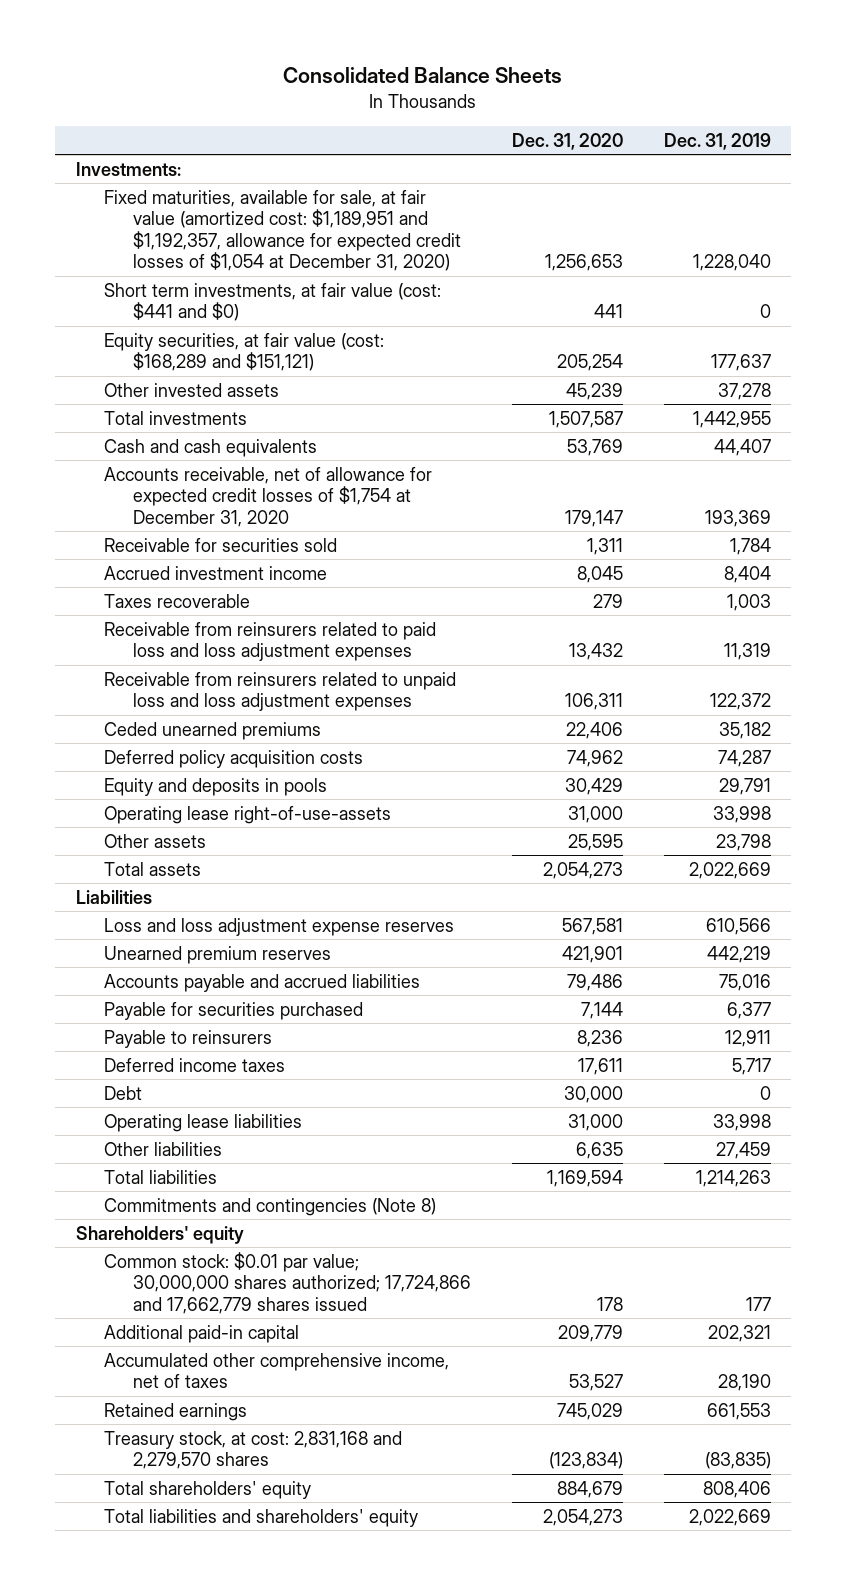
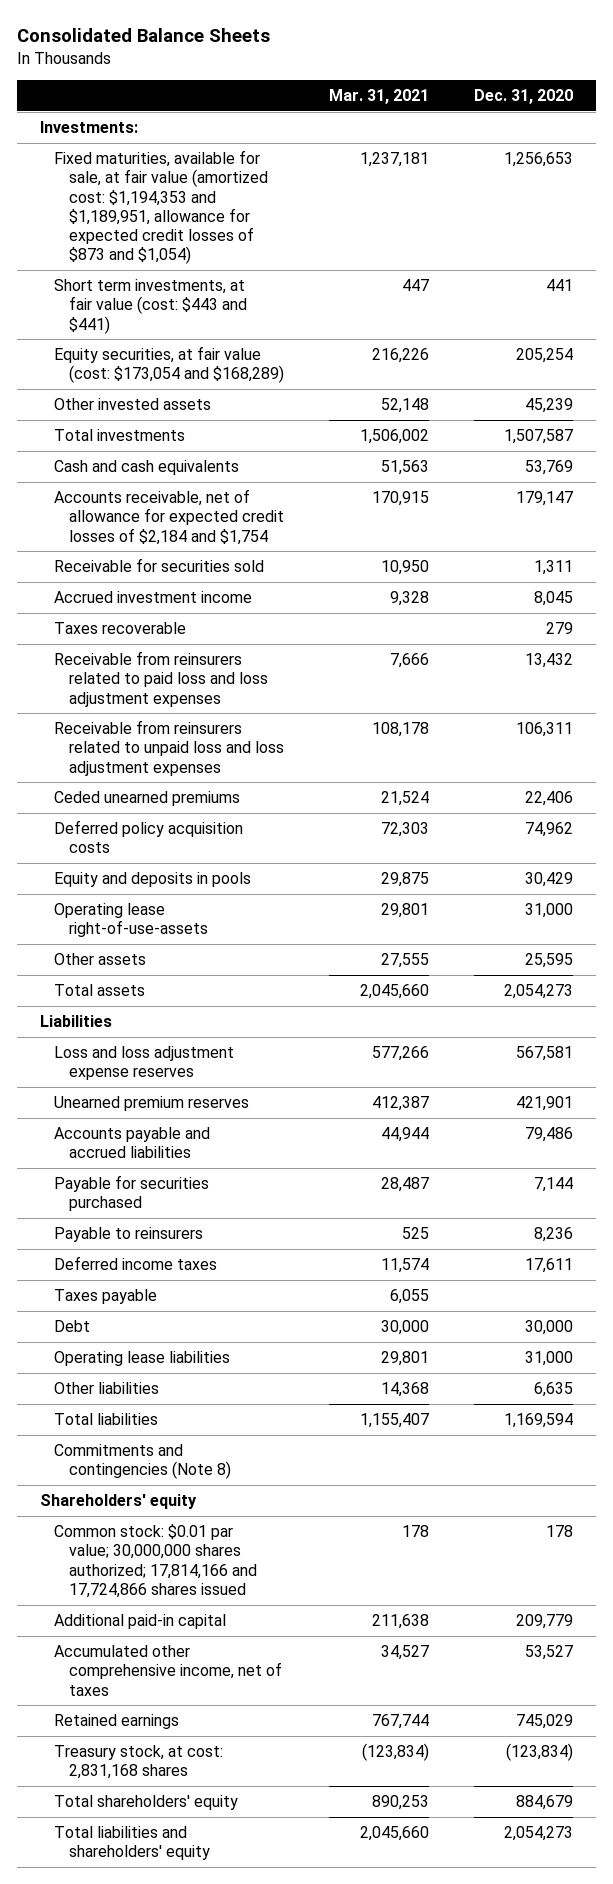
[663,132,771,150] Dec. 31, 2019 -> none
none -> [329,89,430,105] Mar. 31, 2021
[104,189,461,272] Fixed maturities, available for sale, at fair value (amortized cost: $1,189,951 and $1,192,357, allowance for expected credit losses of $1,054 at December 31, 2020) -> [54,150,268,265] Fixed maturities, available for sale, at fair value (amortized cost: $1,194,353 and $1,189,951, allowance for expected credit losses of $873 and $1,054)
[104,282,442,322] Short term investments, at fair value (cost: $441 and $0) -> [54,279,247,334] Short term investments, at fair value (cost: $443 and $441)
[104,332,385,372] Equity securities, at fair value (cost: $168,289 and $151,121) -> [54,346,284,384] Equity securities, at fair value (cost: $173,054 and $168,289)
[104,466,433,527] Accounts receivable, net of allowance for expected credit losses of $1,754 at December 31, 2020 -> [54,489,284,545] Accounts receivable, net of allowance for expected credit losses of $2,184 and $1,754
none -> [54,1289,158,1305] Taxes payable
[104,1251,471,1314] Common stock: $0.01 par value; 30,000,000 shares authorized; 17,724,866 and 17,662,779 shares issued -> [54,1524,257,1598] Common stock: $0.01 par value; 30,000,000 shares authorized; 17,814,166 and 17,724,866 shares issued
[104,1430,403,1470] Treasury stock, at cost: 2,831,168 and 2,279,570 shares -> [54,1745,224,1780] Treasury stock, at cost: 2,831,168 shares

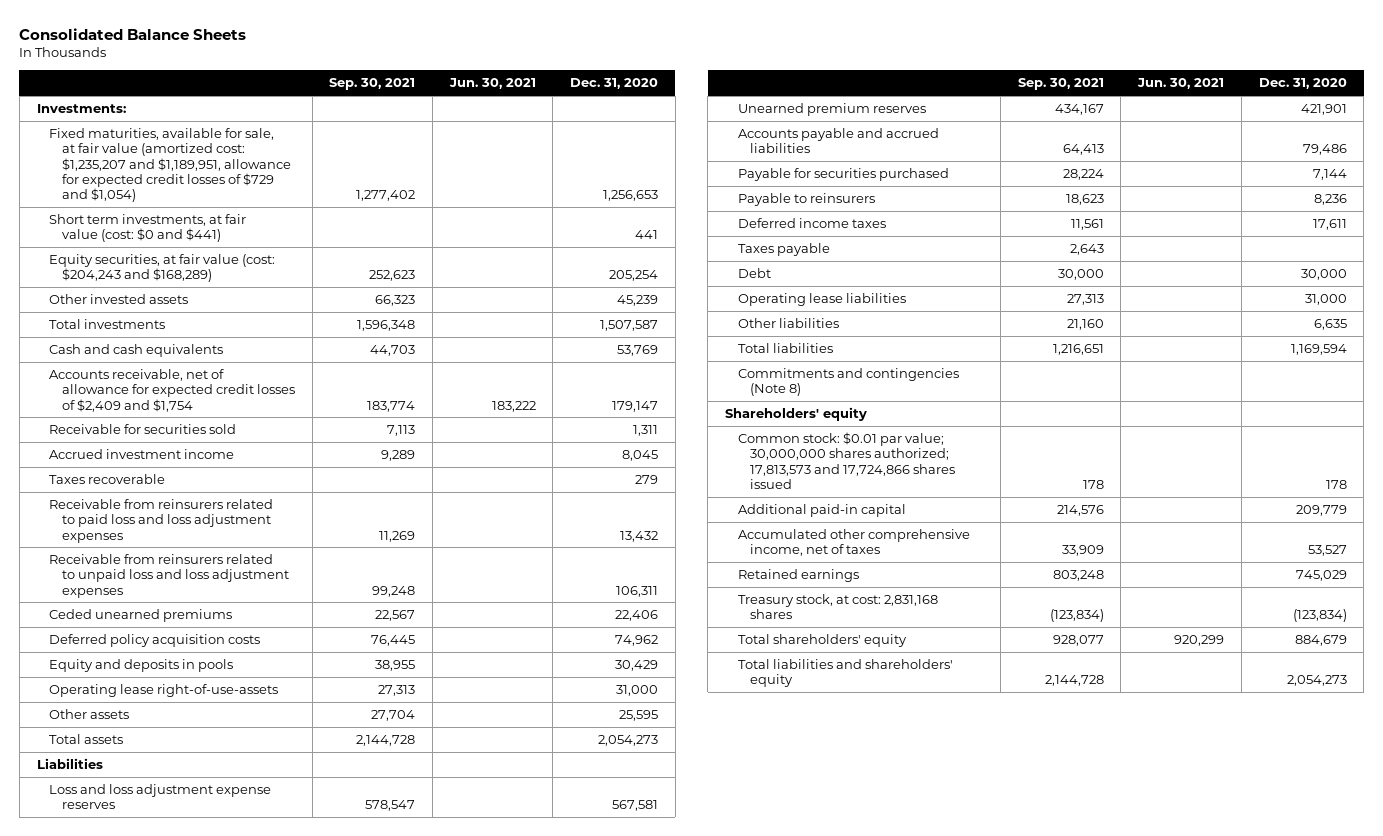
[329,89,430,105] Mar. 31, 2021 -> none
none -> [329,78,416,91] Sep. 30, 2021
none -> [448,78,536,90] Jun. 30, 2021
[54,150,268,265] Fixed maturities, available for sale, at fair value (amortized cost: $1,194,353 and $1,189,951, allowance for expected credit losses of $873 and $1,054) -> [49,127,291,203] Fixed maturities, available for sale, at fair value (amortized cost: $1,235,207 and $1,189,951, allowance for expected credit losses of $729 and $1,054)
[54,279,247,334] Short term investments, at fair value (cost: $443 and $441) -> [49,213,247,243] Short term investments, at fair value (cost: $0 and $441)
[54,346,284,384] Equity securities, at fair value (cost: $173,054 and $168,289) -> [49,253,276,283] Equity securities, at fair value (cost: $204,243 and $168,289)
[54,489,284,545] Accounts receivable, net of allowance for expected credit losses of $2,184 and $1,754 -> [49,368,295,412] Accounts receivable, net of allowance for expected credit losses of $2,409 and $1,754
[54,1524,257,1598] Common stock: $0.01 par value; 30,000,000 shares authorized; 17,814,166 and 17,724,866 shares issued -> [737,431,956,489] Common stock: $0.01 par value; 30,000,000 shares authorized; 17,813,573 and 17,724,866 shares issued

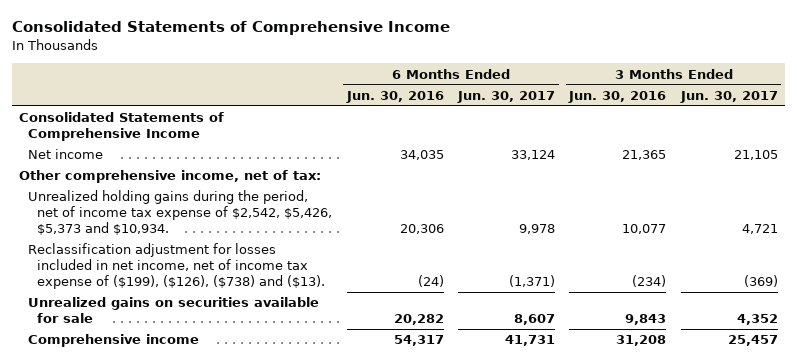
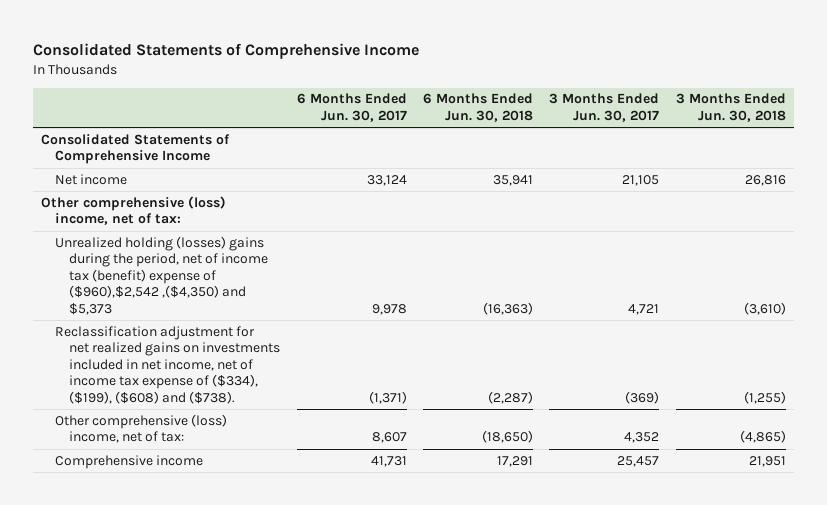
[345,90,444,103] Jun. 30, 2016 -> none
[568,90,667,103] Jun. 30, 2016 -> none
none -> [423,93,534,122] 6 Months Ended Jun. 30, 2018
none -> [675,93,786,122] 3 Months Ended Jun. 30, 2018
[18,170,321,184] Other comprehensive income, net of tax: -> [41,195,227,226] Other comprehensive (loss) income, net of tax:
[28,190,333,236] Unrealized holding gains during the period, net of income tax expense of $2,542, $5,426, $5,373 and $10,934. -> [55,235,269,315] Unrealized holding (losses) gains during the period, net of income tax (benefit) expense of ($960),$2,542 ,($4,350) and $5,373
[28,243,326,290] Reclassification adjustment for losses included in net income, net of income tax expense of ($199), ($126), ($738) and ($13). -> [55,325,281,404] Reclassification adjustment for net realized gains on investments included in net income, net of income tax expense of ($334), ($199), ($608) and ($738).
[28,297,320,324] Unrealized gains on securities available for sale -> [55,413,228,444] Other comprehensive (loss) income, net of tax:

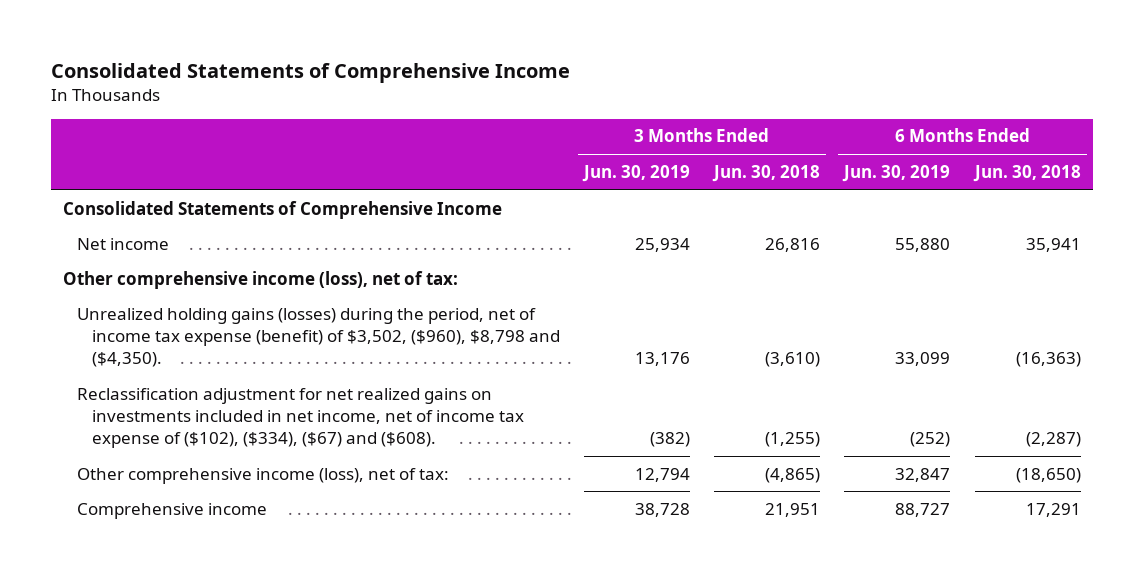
[296,93,407,122] 6 Months Ended Jun. 30, 2017 -> none
[549,93,660,122] 3 Months Ended Jun. 30, 2017 -> none
none -> [581,164,690,182] Jun. 30, 2019
none -> [842,164,951,182] Jun. 30, 2019
[41,195,227,226] Other comprehensive (loss) income, net of tax: -> [63,270,459,289] Other comprehensive income (loss), net of tax:
[55,235,269,315] Unrealized holding (losses) gains during the period, net of income tax (benefit) expense of ($960),$2,542 ,($4,350) and $5,373 -> [77,307,560,368] Unrealized holding gains (losses) during the period, net of income tax expense (benefit) of $3,502, ($960), $8,798 and ($4,350).
[55,325,281,404] Reclassification adjustment for net realized gains on investments included in net income, net of income tax expense of ($334), ($199), ($608) and ($738). -> [77,387,524,449] Reclassification adjustment for net realized gains on investments included in net income, net of income tax expense of ($102), ($334), ($67) and ($608).
[55,413,228,444] Other comprehensive (loss) income, net of tax: -> [77,467,450,484] Other comprehensive income (loss), net of tax:

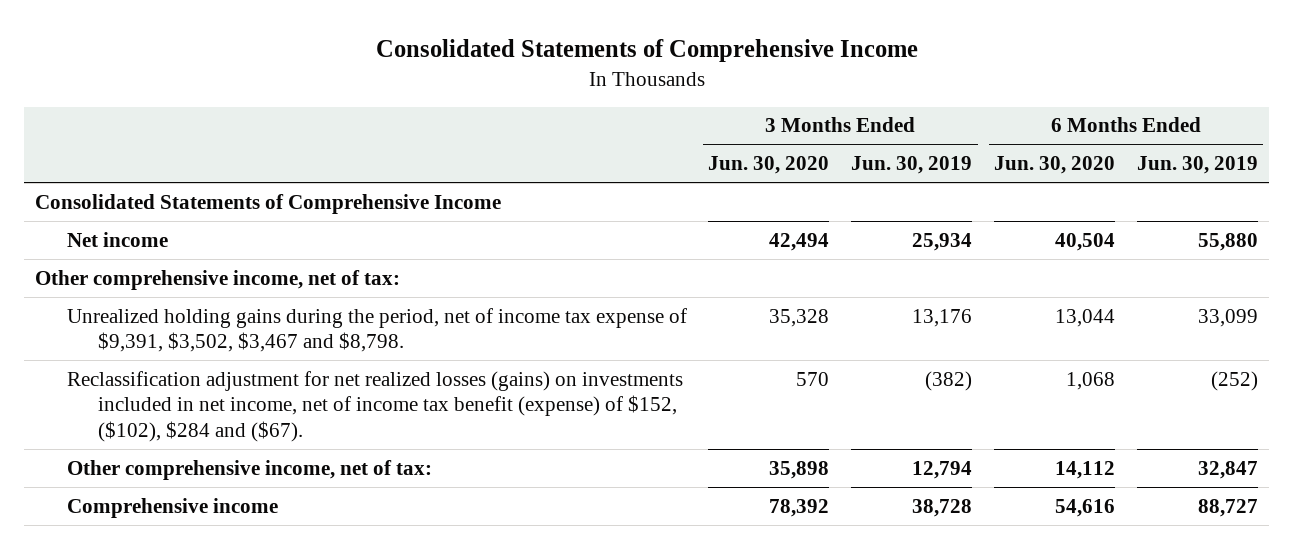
[712,164,821,182] Jun. 30, 2018 -> none
[972,164,1081,182] Jun. 30, 2018 -> none
none -> [708,156,830,175] Jun. 30, 2020
none -> [994,156,1116,175] Jun. 30, 2020
[63,270,459,289] Other comprehensive income (loss), net of tax: -> [35,269,401,290] Other comprehensive income, net of tax:
[77,307,560,368] Unrealized holding gains (losses) during the period, net of income tax expense (benefit) of $3,502, ($960), $8,798 and ($4,350). -> [66,307,687,353] Unrealized holding gains during the period, net of income tax expense of $9,391, $3,502, $3,467 and $8,798.
[77,387,524,449] Reclassification adjustment for net realized gains on investments included in net income, net of income tax expense of ($102), ($334), ($67) and ($608). -> [66,370,683,442] Reclassification adjustment for net realized losses (gains) on investments included in net income, net of income tax benefit (expense) of $152, ($102), $284 and ($67).
[77,467,450,484] Other comprehensive income (loss), net of tax: -> [66,459,432,480] Other comprehensive income, net of tax:

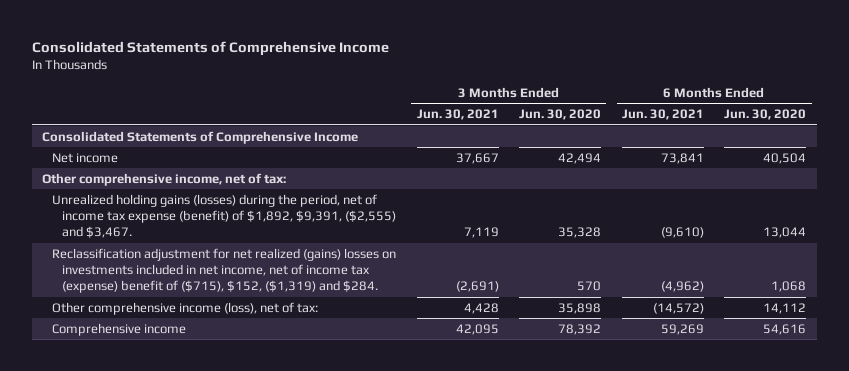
[851,156,973,175] Jun. 30, 2019 -> none
[1136,156,1258,175] Jun. 30, 2019 -> none
none -> [416,109,499,121] Jun. 30, 2021
none -> [621,109,704,121] Jun. 30, 2021
[66,307,687,353] Unrealized holding gains during the period, net of income tax expense of $9,391, $3,502, $3,467 and $8,798. -> [52,193,396,239] Unrealized holding gains (losses) during the period, net of income tax expense (benefit) of $1,892, $9,391, ($2,555) and $3,467.
[66,370,683,442] Reclassification adjustment for net realized losses (gains) on investments included in net income, net of income tax benefit (expense) of $152, ($102), $284 and ($67). -> [52,247,397,294] Reclassification adjustment for net realized (gains) losses on investments included in net income, net of income tax (expense) benefit of ($715), $152, ($1,319) and $284.
[66,459,432,480] Other comprehensive income, net of tax: -> [52,301,319,315] Other comprehensive income (loss), net of tax:

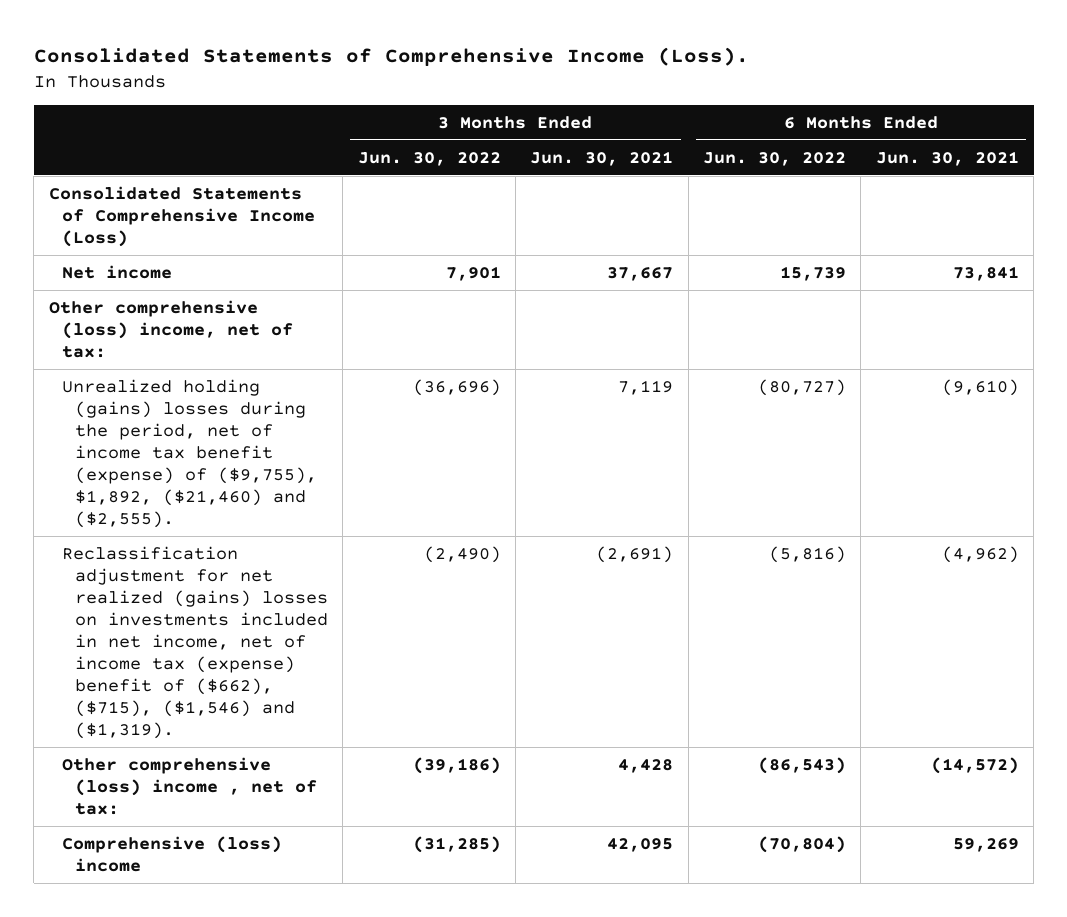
[32,40,390,56] Consolidated Statements of Comprehensive Income -> [33,47,749,67] Consolidated Statements of Comprehensive Income (Loss).
[519,109,602,121] Jun. 30, 2020 -> none
[724,109,807,121] Jun. 30, 2020 -> none
none -> [357,151,501,166] Jun. 30, 2022
none -> [702,151,846,166] Jun. 30, 2022
[42,130,359,144] Consolidated Statements of Comprehensive Income -> [48,185,315,247] Consolidated Statements of Comprehensive Income (Loss)
[42,172,287,186] Other comprehensive income, net of tax: -> [48,299,293,358] Other comprehensive (loss) income, net of tax:
[52,193,396,239] Unrealized holding gains (losses) during the period, net of income tax expense (benefit) of $1,892, $9,391, ($2,555) and $3,467. -> [61,378,317,529] Unrealized holding (gains) losses during the period, net of income tax benefit (expense) of ($9,755), $1,892, ($21,460) and ($2,555).
[52,247,397,294] Reclassification adjustment for net realized (gains) losses on investments included in net income, net of income tax (expense) benefit of ($715), $152, ($1,319) and $284. -> [61,545,328,740] Reclassification adjustment for net realized (gains) losses on investments included in net income, net of income tax (expense) benefit of ($662), ($715), ($1,546) and ($1,319).
[52,301,319,315] Other comprehensive income (loss), net of tax: -> [61,756,317,815] Other comprehensive (loss) income , net of tax:
[52,322,187,336] Comprehensive income -> [61,835,282,872] Comprehensive (loss) income

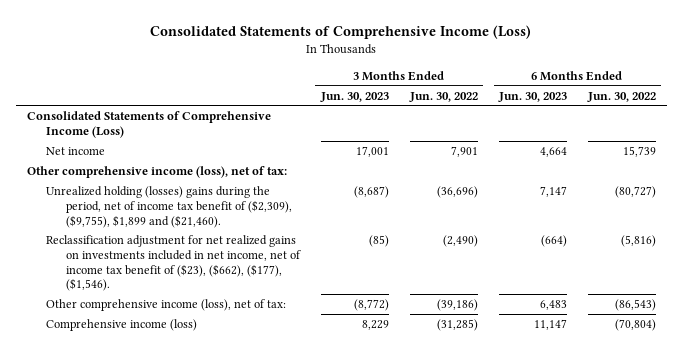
[33,47,749,67] Consolidated Statements of Comprehensive Income (Loss). -> [150,25,532,40] Consolidated Statements of Comprehensive Income (Loss)
[530,150,674,166] Jun. 30, 2021 -> none
[875,150,1019,166] Jun. 30, 2021 -> none
none -> [319,91,389,102] Jun. 30, 2023
none -> [497,91,567,102] Jun. 30, 2023
[48,299,293,358] Other comprehensive (loss) income, net of tax: -> [26,166,287,179] Other comprehensive income (loss), net of tax:
[61,378,317,529] Unrealized holding (gains) losses during the period, net of income tax benefit (expense) of ($9,755), $1,892, ($21,460) and ($2,555). -> [46,186,292,228] Unrealized holding (losses) gains during the period, net of income tax benefit of ($2,309), ($9,755), $1,899 and ($21,460).
[61,545,328,740] Reclassification adjustment for net realized (gains) losses on investments included in net income, net of income tax (expense) benefit of ($662), ($715), ($1,546) and ($1,319). -> [46,235,301,292] Reclassification adjustment for net realized gains on investments included in net income, net of income tax benefit of ($23), ($662), ($177), ($1,546).
[61,756,317,815] Other comprehensive (loss) income , net of tax: -> [46,299,287,312] Other comprehensive income (loss), net of tax:
[61,835,282,872] Comprehensive (loss) income -> [46,319,198,332] Comprehensive income (loss)

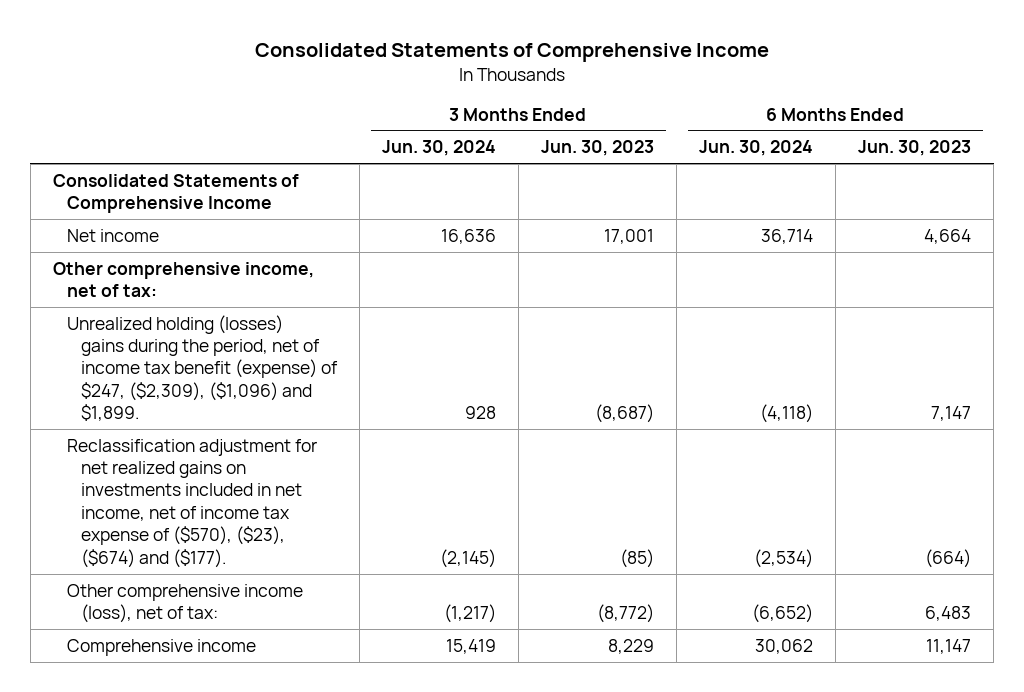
[150,25,532,40] Consolidated Statements of Comprehensive Income (Loss) -> [254,43,769,63] Consolidated Statements of Comprehensive Income
[408,91,478,102] Jun. 30, 2022 -> none
[586,91,656,102] Jun. 30, 2022 -> none
none -> [382,140,497,157] Jun. 30, 2024
none -> [699,140,814,157] Jun. 30, 2024
[26,111,271,138] Consolidated Statements of Comprehensive Income (Loss) -> [52,173,299,214] Consolidated Statements of Comprehensive Income
[26,166,287,179] Other comprehensive income (loss), net of tax: -> [52,261,314,298] Other comprehensive income, net of tax:
[46,186,292,228] Unrealized holding (losses) gains during the period, net of income tax benefit of ($2,309), ($9,755), $1,899 and ($21,460). -> [66,314,339,422] Unrealized holding (losses) gains during the period, net of income tax benefit (expense) of $247, ($2,309), ($1,096) and $1,899.
[46,235,301,292] Reclassification adjustment for net realized gains on investments included in net income, net of income tax benefit of ($23), ($662), ($177), ($1,546). -> [66,438,317,568] Reclassification adjustment for net realized gains on investments included in net income, net of income tax expense of ($570), ($23), ($674) and ($177).
[46,319,198,332] Comprehensive income (loss) -> [66,638,256,656] Comprehensive income

